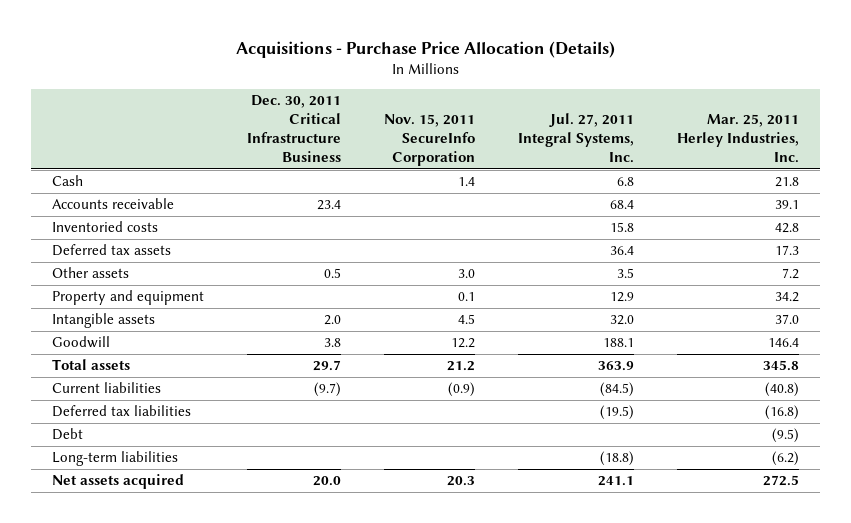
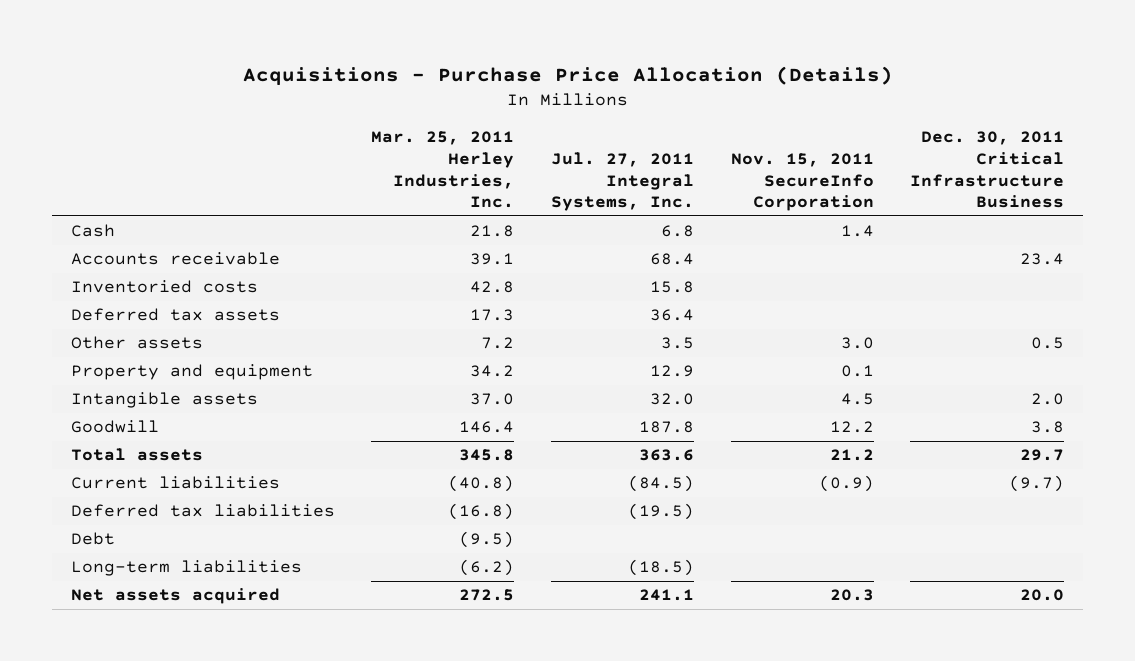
[602,338,634,348] 188.1 -> [639,421,695,434] 187.8
[597,361,634,372] 363.9 -> [639,449,695,462] 363.6
[599,451,634,467] (18.8) -> [628,559,695,577] (18.5)

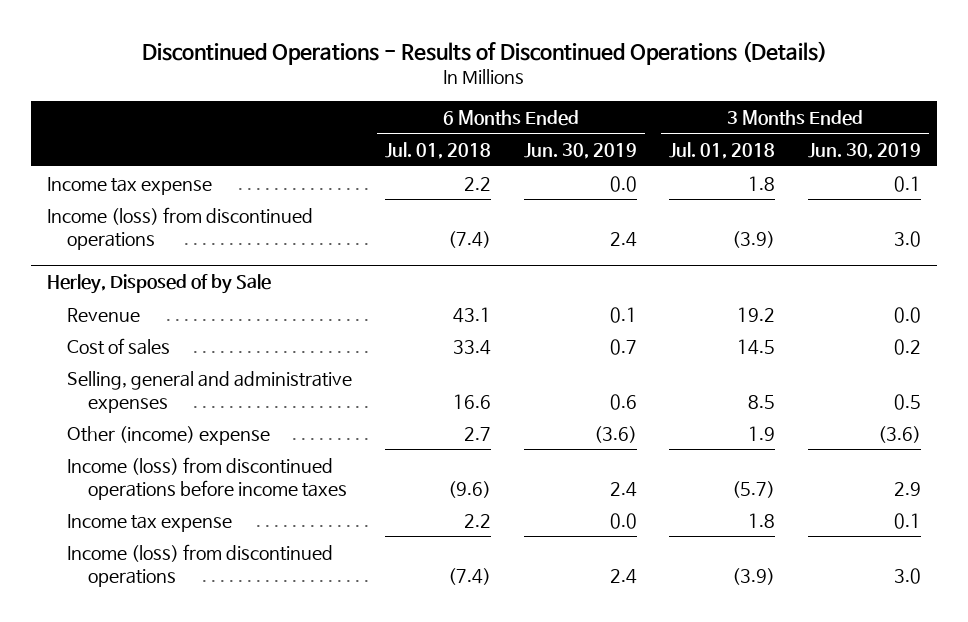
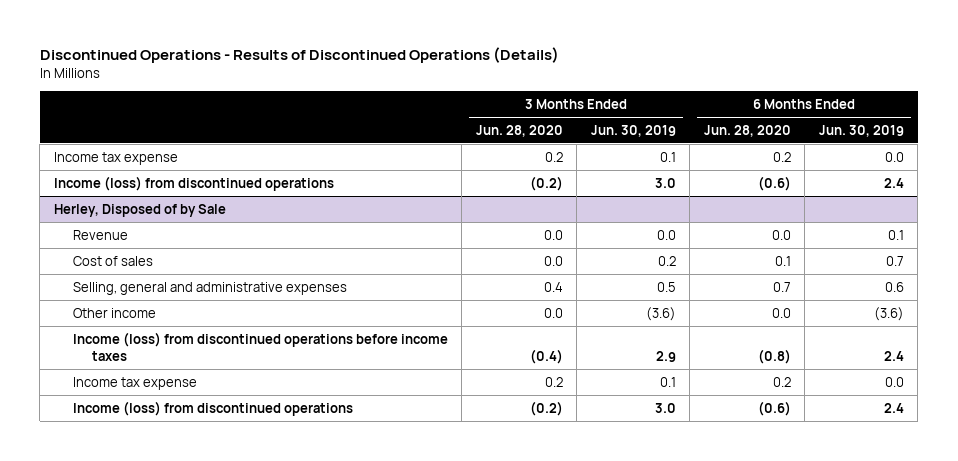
[385,141,492,159] Jul. 01, 2018 -> none
[669,141,776,159] Jul. 01, 2018 -> none
none -> [475,124,563,137] Jun. 28, 2020
none -> [703,124,791,137] Jun. 28, 2020
[67,425,271,445] Other (income) expense -> [72,307,156,318] Other income

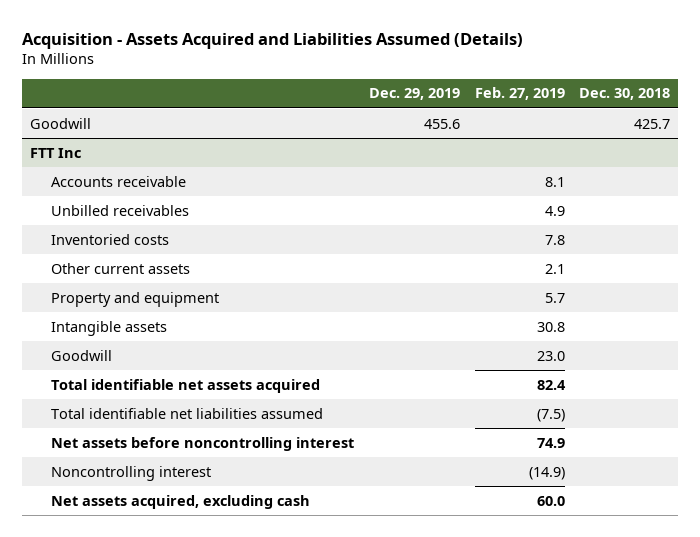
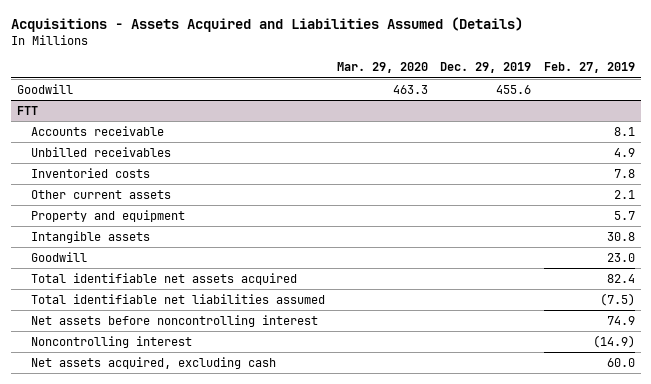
[22,32,524,49] Acquisition - Assets Acquired and Liabilities Assumed (Details) -> [10,16,523,32] Acquisitions - Assets Acquired and Liabilities Assumed (Details)
[579,88,671,101] Dec. 30, 2018 -> none
none -> [337,62,429,74] Mar. 29, 2020
[29,147,81,158] FTT Inc -> [16,105,38,115] FTT

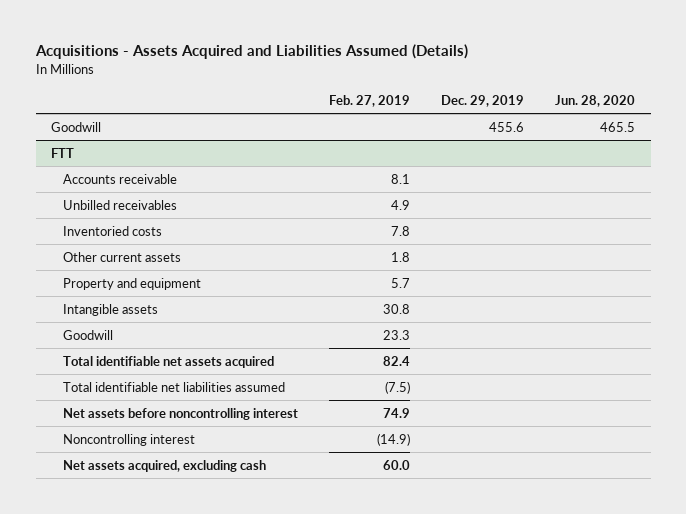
[337,62,429,74] Mar. 29, 2020 -> none
none -> [555,94,636,107] Jun. 28, 2020
[613,189,635,199] 2.1 -> [390,251,410,262] 1.8
[606,252,635,262] 23.0 -> [382,329,410,340] 23.3

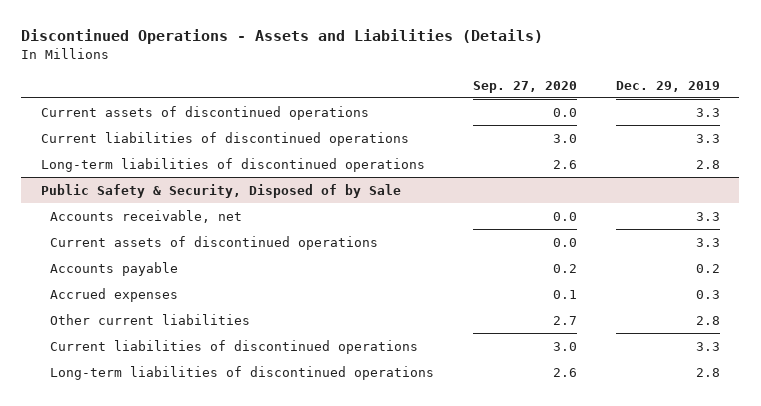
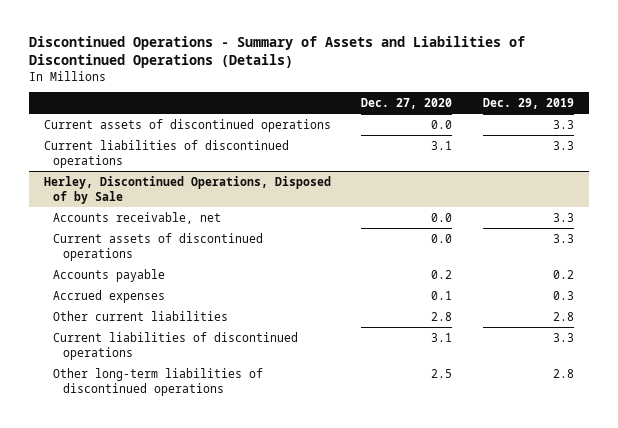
[21,29,544,45] Discontinued Operations - Assets and Liabilities (Details) -> [28,35,525,68] Discontinued Operations - Summary of Assets and Liabilities of Discontinued Operations (Details)
[473,80,578,93] Sep. 27, 2020 -> none
none -> [361,97,453,109] Dec. 27, 2020
[40,157,425,172] Long-term liabilities of discontinued operations -> none
[40,183,401,198] Public Safety & Security, Disposed of by Sale -> none
none -> [44,175,332,204] Herley, Discontinued Operations, Disposed of by Sale
[50,365,435,380] Long-term liabilities of discontinued operations -> [53,367,264,396] Other long-term liabilities of discontinued operations

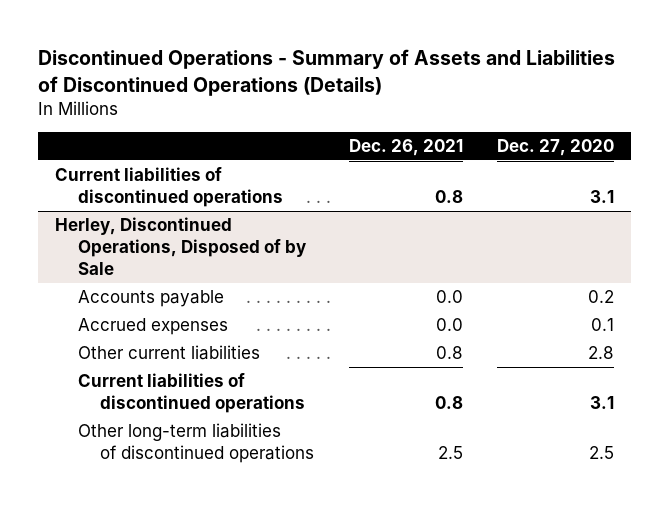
[482,97,574,109] Dec. 29, 2019 -> none
none -> [348,138,463,156] Dec. 26, 2021
[44,118,332,132] Current assets of discontinued operations -> none
[53,211,222,224] Accounts receivable, net -> none
[53,232,264,261] Current assets of discontinued operations -> none

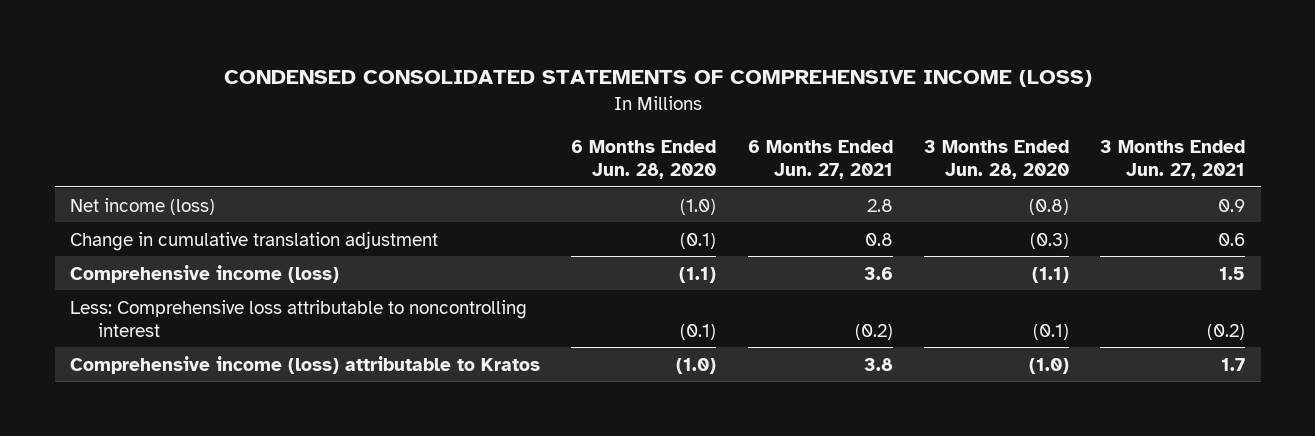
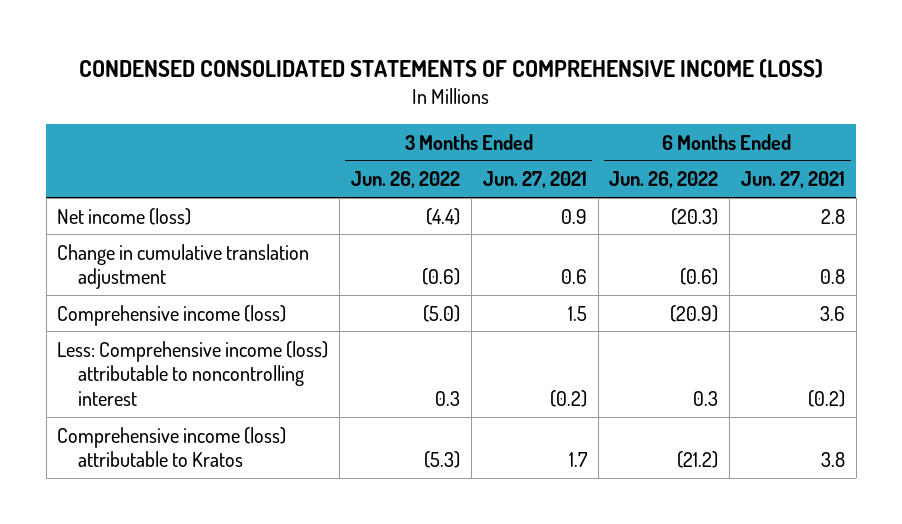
[571,139,717,180] 6 Months Ended Jun. 28, 2020 -> none
[923,139,1069,180] 3 Months Ended Jun. 28, 2020 -> none
none -> [351,171,461,189] Jun. 26, 2022
none -> [609,171,719,189] Jun. 26, 2022
[70,299,528,337] Less: Comprehensive loss attributable to noncontrolling interest -> [57,340,329,406] Less: Comprehensive income (loss) attributable to noncontrolling interest

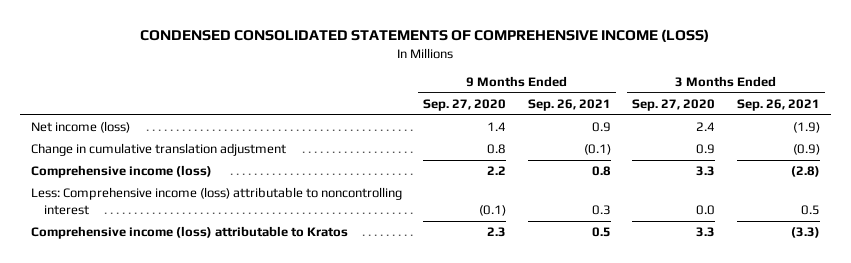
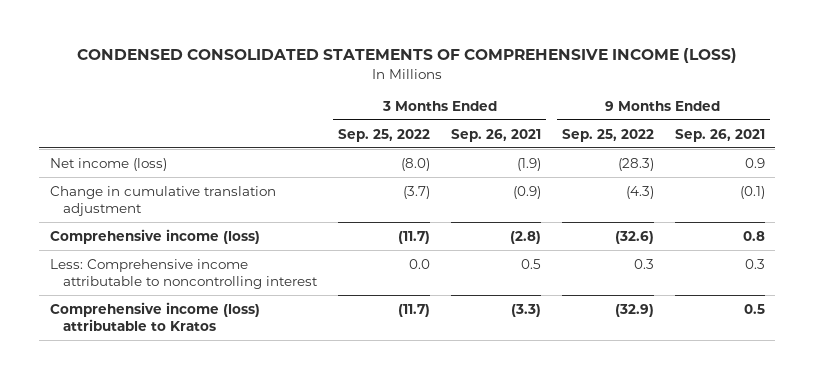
[423,98,507,111] Sep. 27, 2020 -> none
[632,98,716,111] Sep. 27, 2020 -> none
none -> [338,128,431,142] Sep. 25, 2022
none -> [561,128,654,142] Sep. 25, 2022
[30,187,402,216] Less: Comprehensive income (loss) attributable to noncontrolling interest -> [49,258,319,290] Less: Comprehensive income attributable to noncontrolling interest

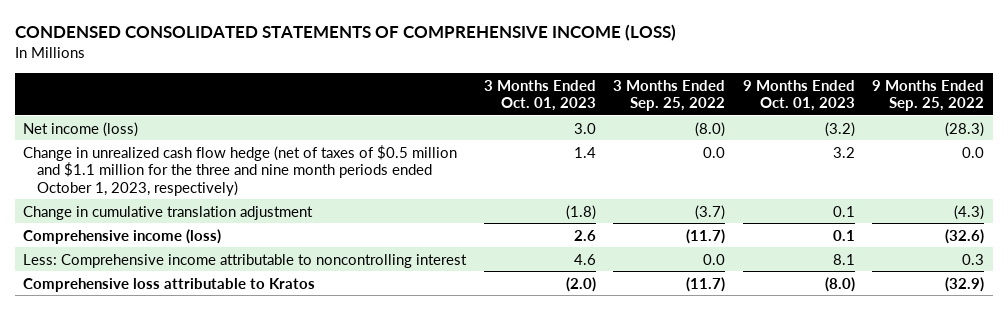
[451,128,542,142] Sep. 26, 2021 -> none
[674,128,765,142] Sep. 26, 2021 -> none
none -> [483,79,596,112] 3 Months Ended Oct. 01, 2023
none -> [742,79,855,112] 9 Months Ended Oct. 01, 2023
none -> [23,144,458,196] Change in unrealized cash flow hedge (net of taxes of $0.5 million and $1.1 million for the three and nine month periods ended October 1, 2023, respectively)
[49,301,260,332] Comprehensive income (loss) attributable to Kratos -> [23,277,316,292] Comprehensive loss attributable to Kratos

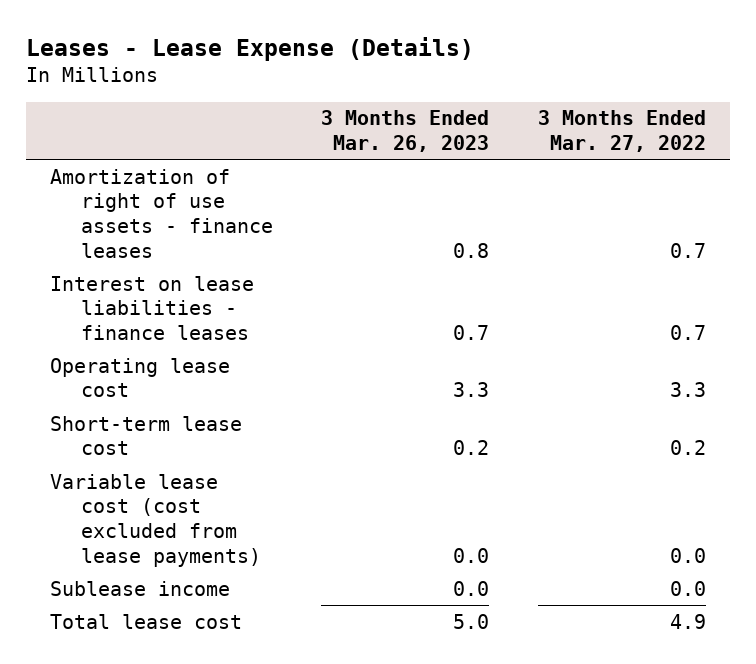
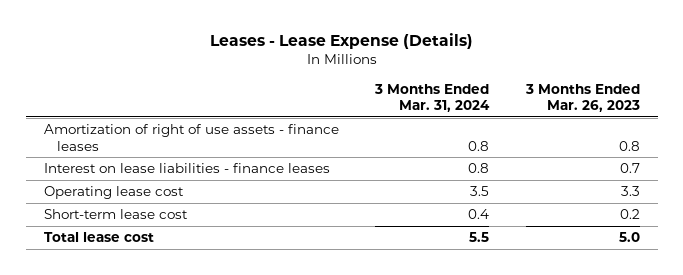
[537,110,706,152] 3 Months Ended Mar. 27, 2022 -> none
none -> [374,83,491,113] 3 Months Ended Mar. 31, 2024
[50,473,261,567] Variable lease cost (cost excluded from lease payments) -> none
[50,580,231,596] Sublease income -> none

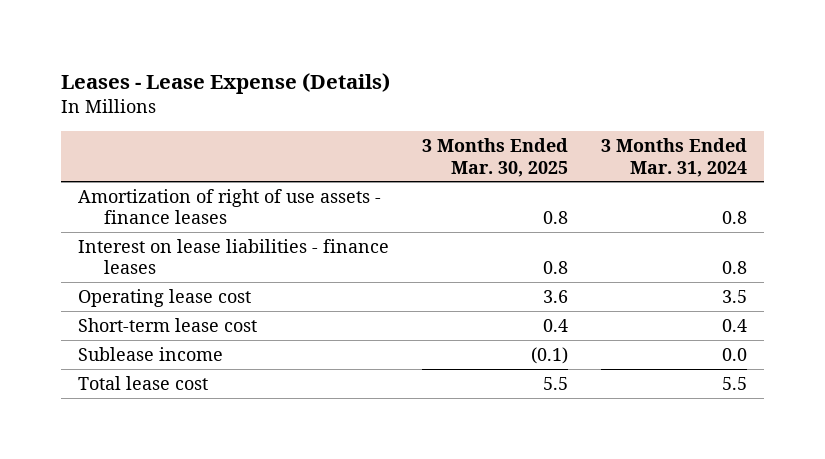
[524,83,640,113] 3 Months Ended Mar. 26, 2023 -> none
none -> [422,138,569,177] 3 Months Ended Mar. 30, 2025
none -> [77,346,223,361] Sublease income

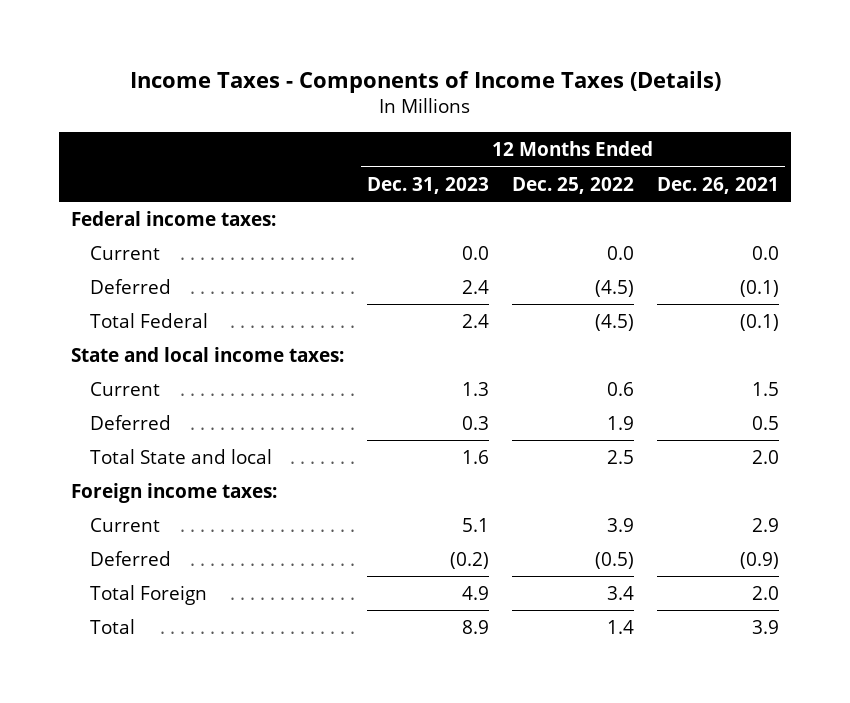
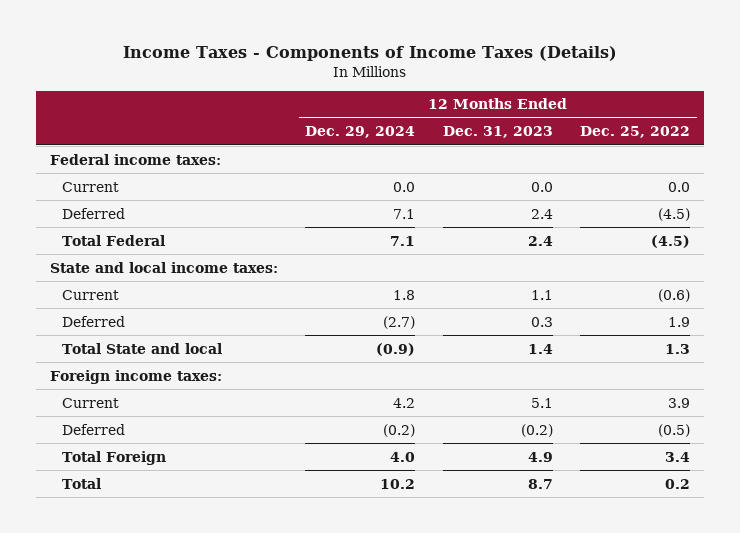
[657,176,780,194] Dec. 26, 2021 -> none
none -> [305,126,416,139] Dec. 29, 2024
[461,381,489,396] 1.3 -> [530,289,553,300] 1.1
[607,381,635,396] 0.6 -> [658,288,691,302] (0.6)
[461,449,489,464] 1.6 -> [527,343,553,354] 1.4
[607,449,635,464] 2.5 -> [665,343,691,354] 1.3
[461,619,489,634] 8.9 -> [527,478,553,489] 8.7
[607,619,635,634] 1.4 -> [665,478,691,489] 0.2

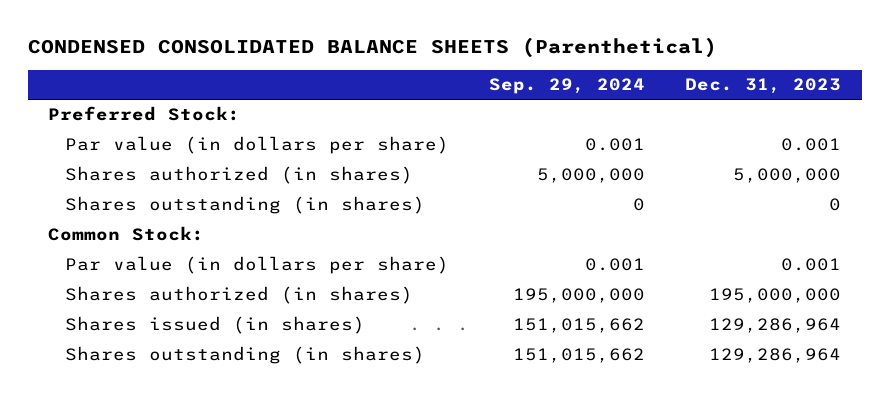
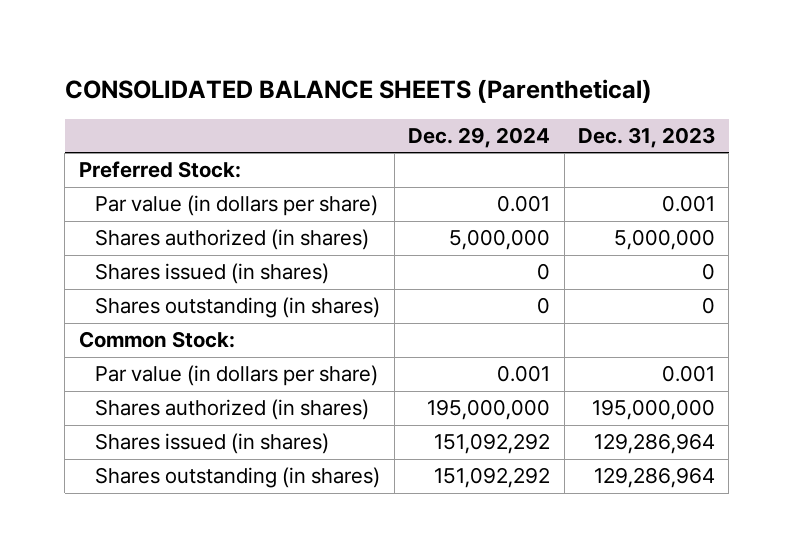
[28,37,718,59] CONDENSED CONSOLIDATED BALANCE SHEETS (Parenthetical) -> [64,78,652,103] CONSOLIDATED BALANCE SHEETS (Parenthetical)
[489,78,646,95] Sep. 29, 2024 -> none
none -> [408,126,551,148] Dec. 29, 2024
none -> [95,263,330,285] Shares issued (in shares)

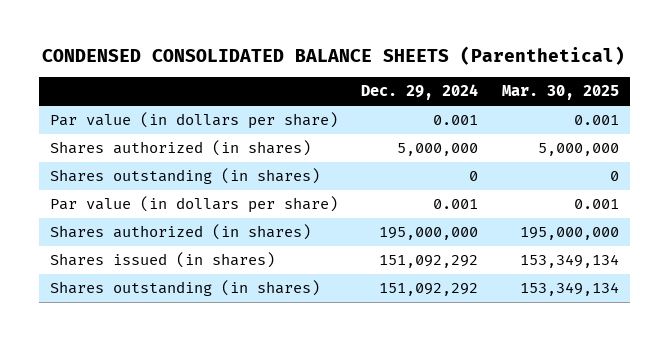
[64,78,652,103] CONSOLIDATED BALANCE SHEETS (Parenthetical) -> [42,45,626,65] CONDENSED CONSOLIDATED BALANCE SHEETS (Parenthetical)
[578,126,716,148] Dec. 31, 2023 -> none
none -> [501,85,619,101] Mar. 30, 2025
[78,161,241,179] Preferred Stock: -> none
[95,263,330,285] Shares issued (in shares) -> none
[78,331,235,349] Common Stock: -> none

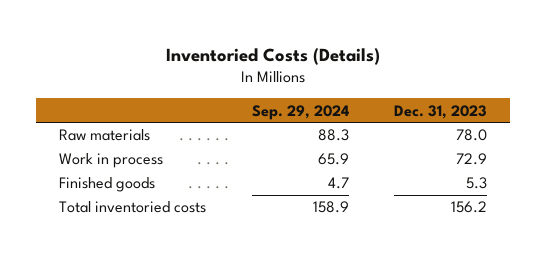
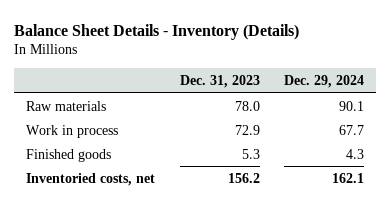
[166,47,381,65] Inventoried Costs (Details) -> [14,23,300,40] Balance Sheet Details - Inventory (Details)
[251,104,349,120] Sep. 29, 2024 -> none
none -> [283,74,364,88] Dec. 29, 2024
[58,201,206,214] Total inventoried costs -> [26,172,156,186] Inventoried costs, net

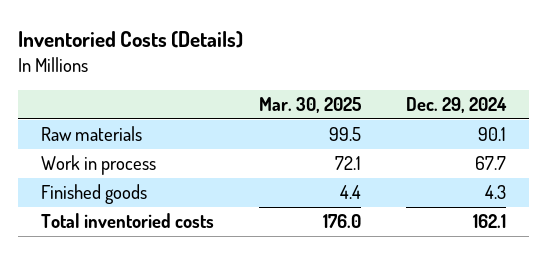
[14,23,300,40] Balance Sheet Details - Inventory (Details) -> [18,30,244,48] Inventoried Costs (Details)
[179,74,260,88] Dec. 31, 2023 -> none
none -> [259,96,362,113] Mar. 30, 2025
[26,172,156,186] Inventoried costs, net -> [40,213,214,229] Total inventoried costs

